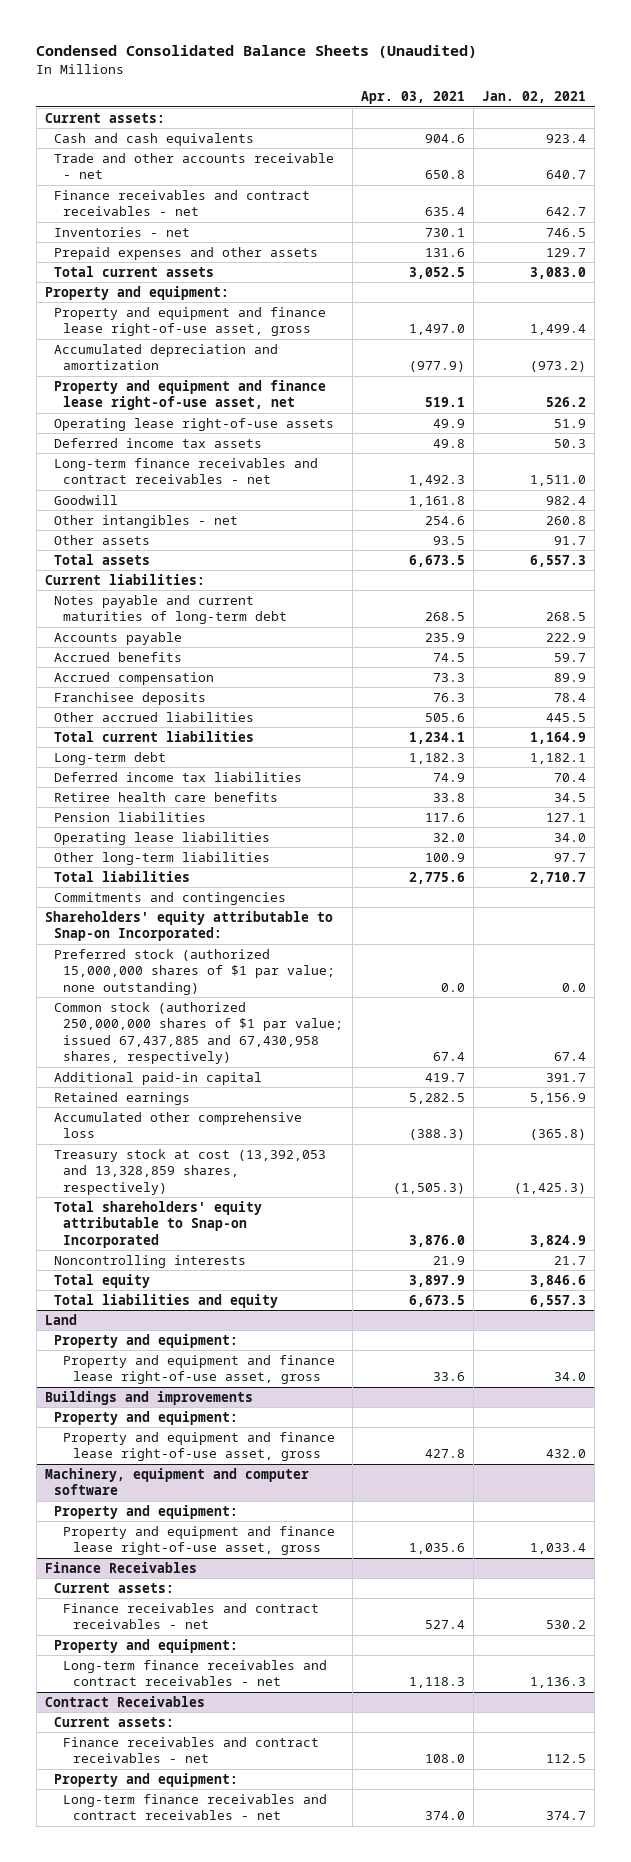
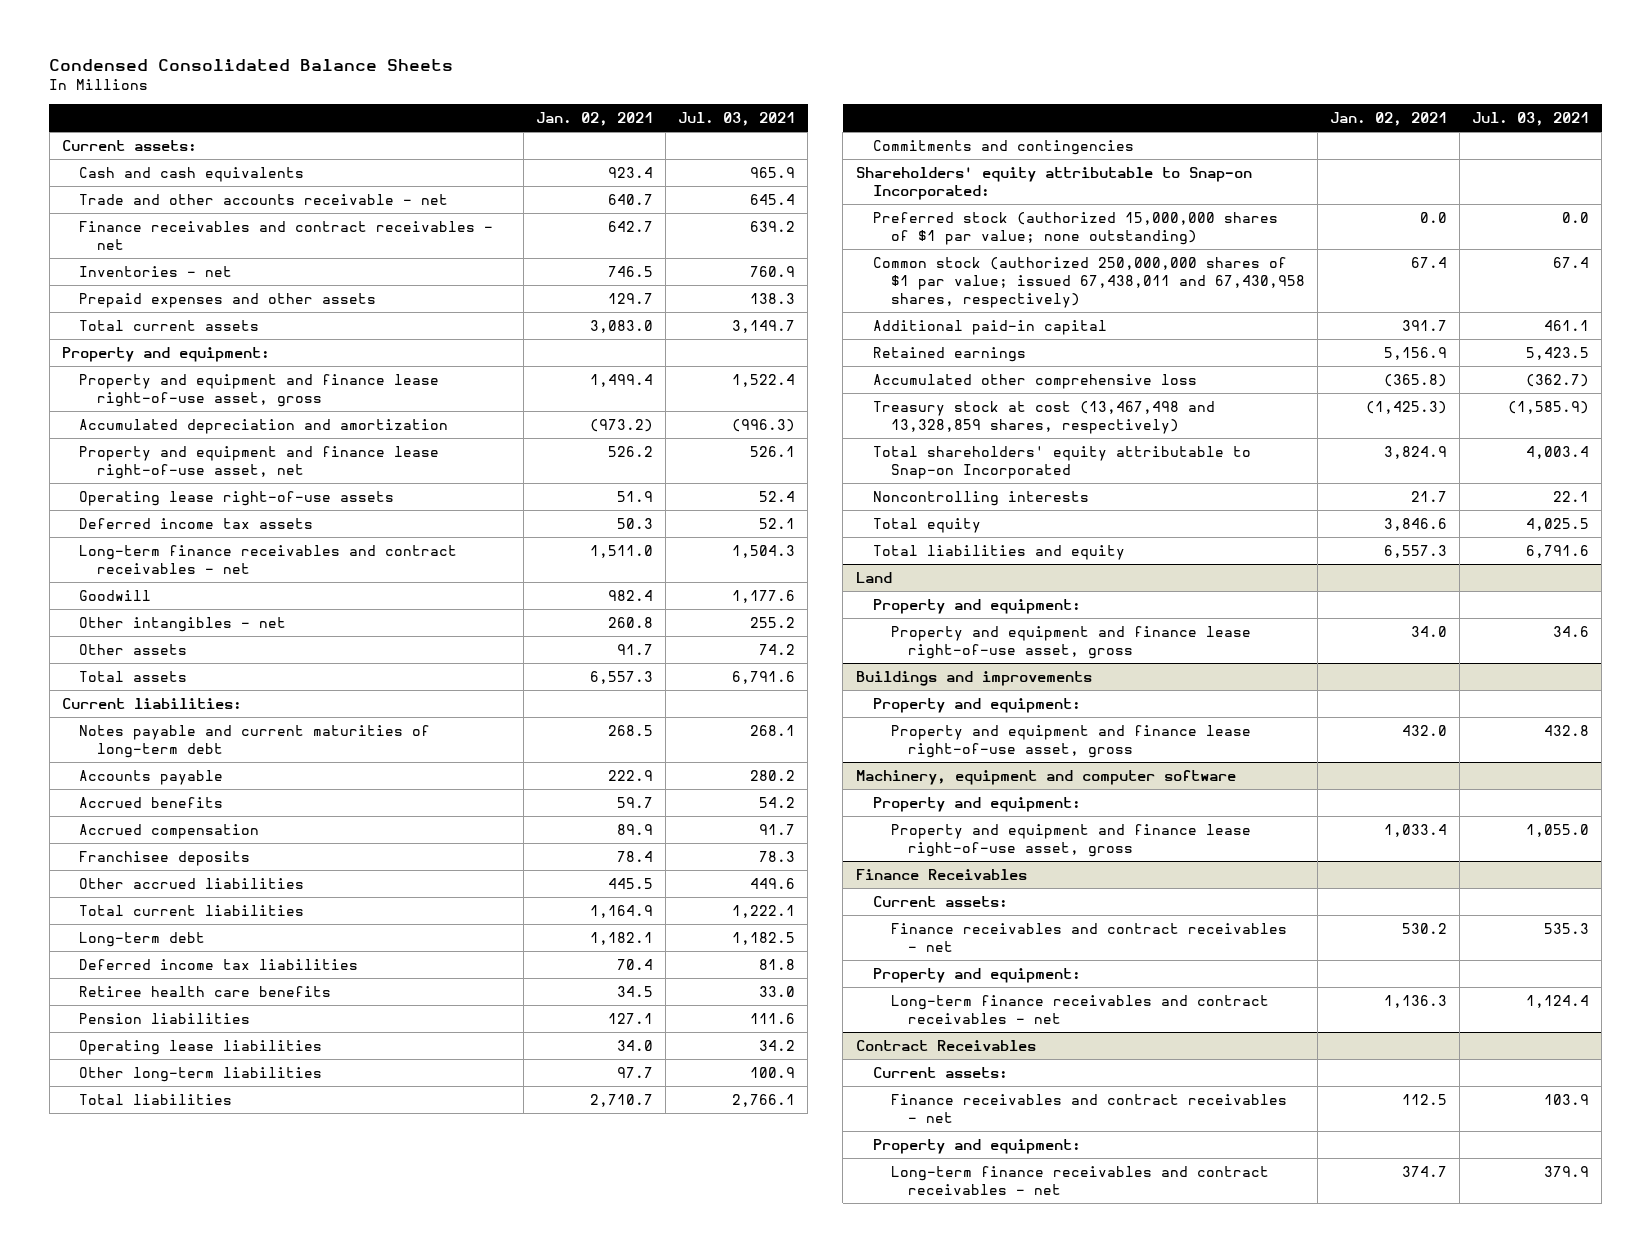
[36,45,478,59] Condensed Consolidated Balance Sheets (Unaudited) -> [49,58,454,71] Condensed Consolidated Balance Sheets
[360,91,465,105] Apr. 03, 2021 -> none
none -> [678,111,796,126] Jul. 03, 2021
[54,1001,344,1065] Common stock (authorized 250,000,000 shares of $1 par value; issued 67,437,885 and 67,430,958 shares, respectively) -> [873,256,1305,309] Common stock (authorized 250,000,000 shares of $1 par value; issued 67,438,011 and 67,430,958 shares, respectively)
[54,1148,327,1195] Treasury stock at cost (13,392,053 and 13,328,859 shares, respectively) -> [873,400,1216,434] Treasury stock at cost (13,467,498 and 13,328,859 shares, respectively)

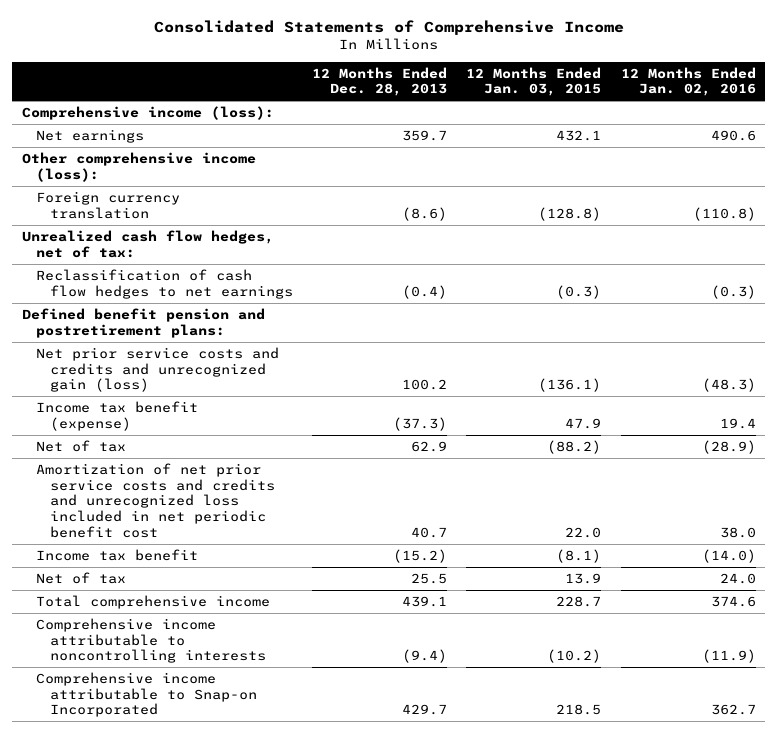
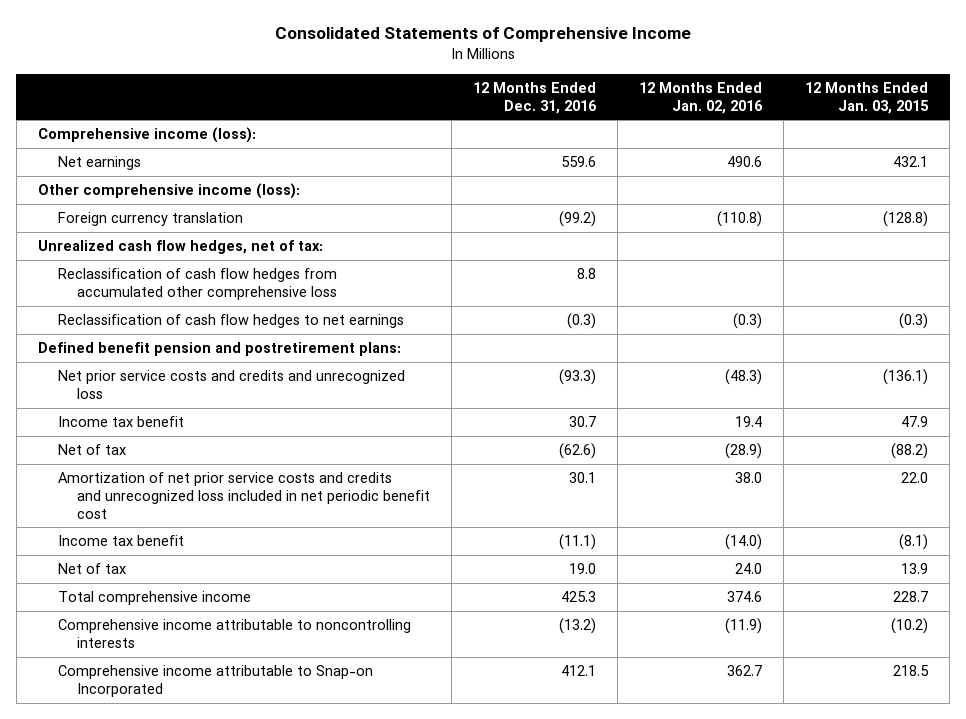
[311,66,447,97] 12 Months Ended Dec. 28, 2013 -> none
none -> [473,81,598,114] 12 Months Ended Dec. 31, 2016
none -> [57,268,338,300] Reclassification of cash flow hedges from accumulated other comprehensive loss
[35,347,279,393] Net prior service costs and credits and unrecognized gain (loss) -> [57,370,405,399] Net prior service costs and credits and unrecognized loss
[35,401,198,431] Income tax benefit (expense) -> [57,416,184,428] Income tax benefit

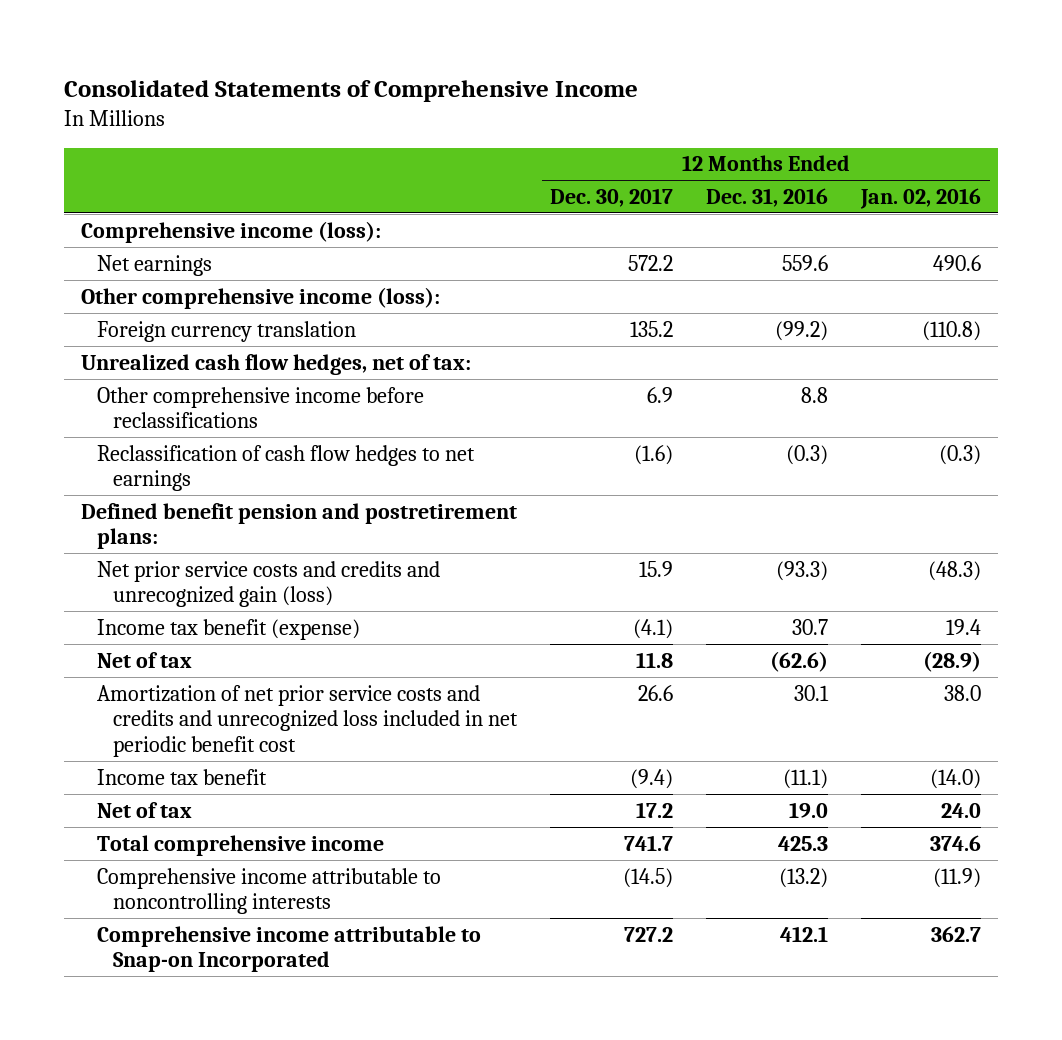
[805,81,930,114] 12 Months Ended Jan. 03, 2015 -> none
none -> [550,187,674,207] Dec. 30, 2017
[57,268,338,300] Reclassification of cash flow hedges from accumulated other comprehensive loss -> [96,386,424,429] Other comprehensive income before reclassifications
[57,370,405,399] Net prior service costs and credits and unrecognized loss -> [96,560,440,608] Net prior service costs and credits and unrecognized gain (loss)
[57,416,184,428] Income tax benefit -> [96,618,360,640] Income tax benefit (expense)

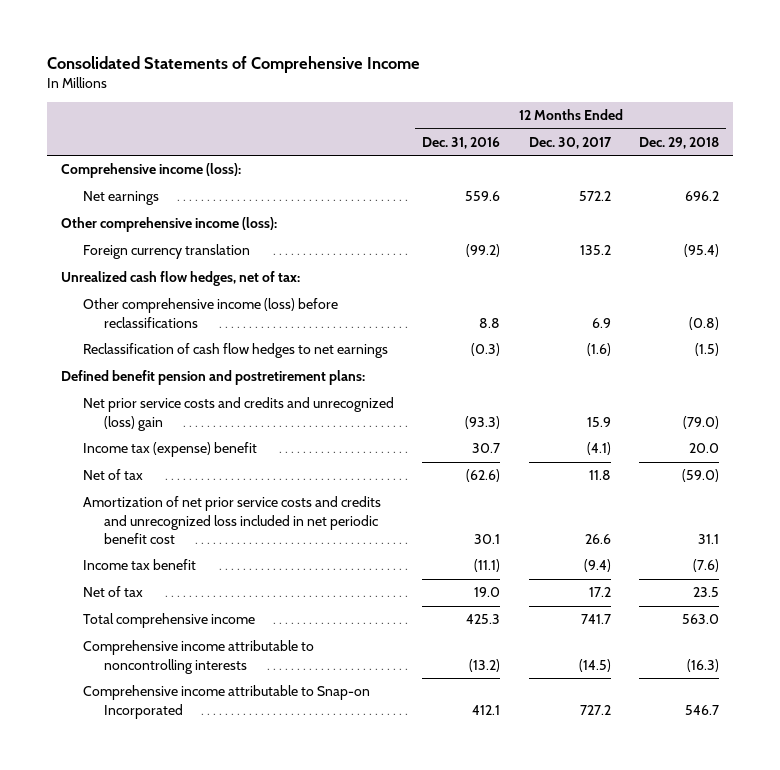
[860,187,982,209] Jan. 02, 2016 -> none
none -> [639,136,720,149] Dec. 29, 2018
[96,386,424,429] Other comprehensive income before reclassifications -> [82,298,338,328] Other comprehensive income (loss) before reclassifications
[96,560,440,608] Net prior service costs and credits and unrecognized gain (loss) -> [82,397,394,431] Net prior service costs and credits and unrecognized (loss) gain
[96,618,360,640] Income tax benefit (expense) -> [82,442,257,458] Income tax (expense) benefit

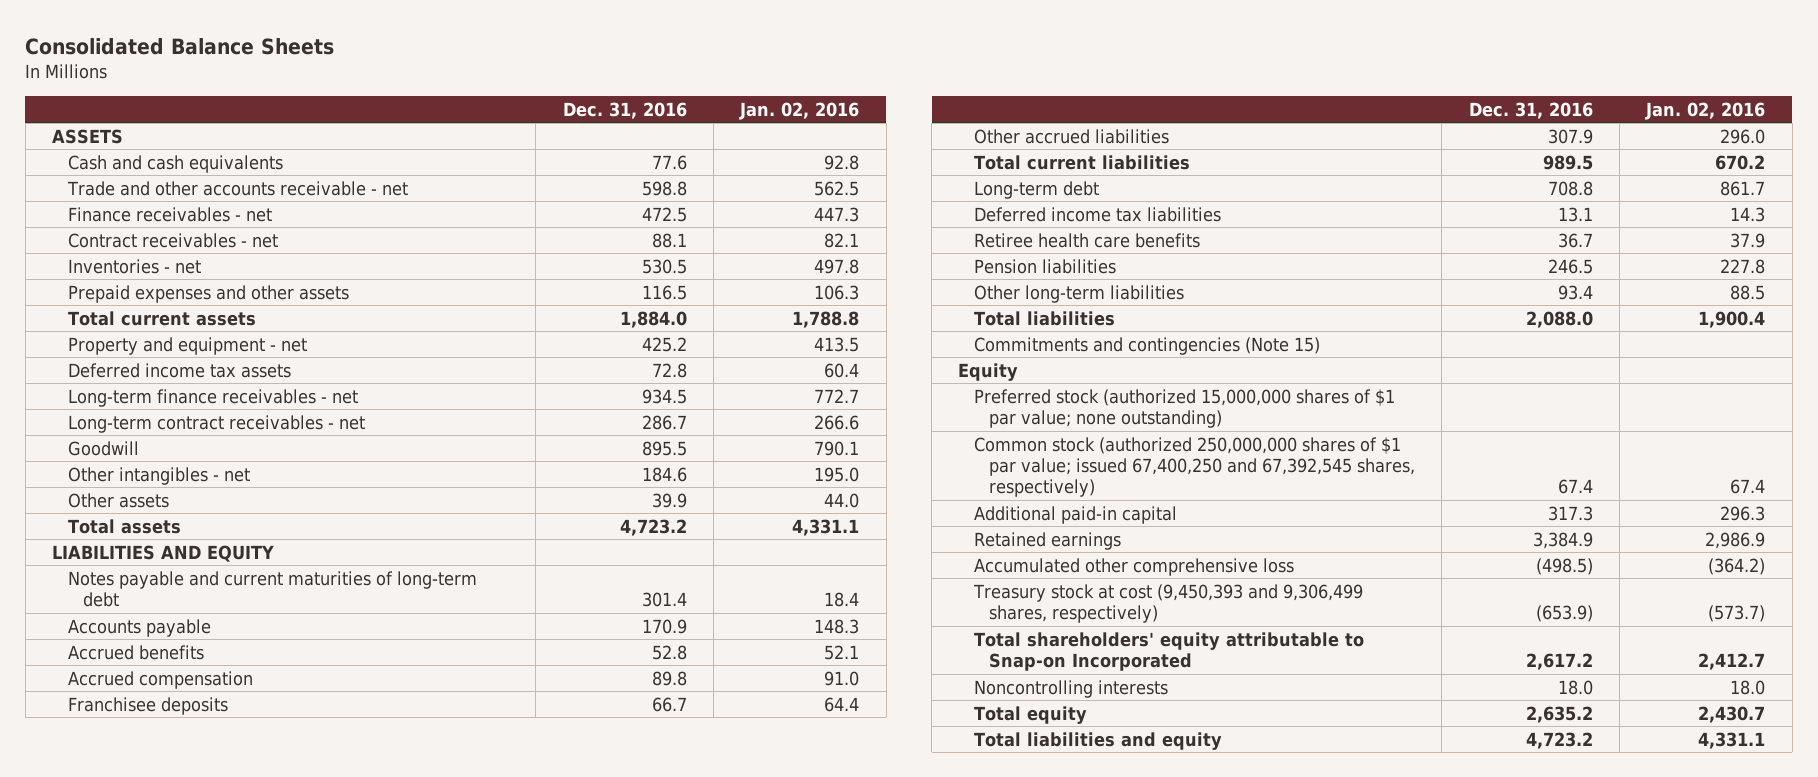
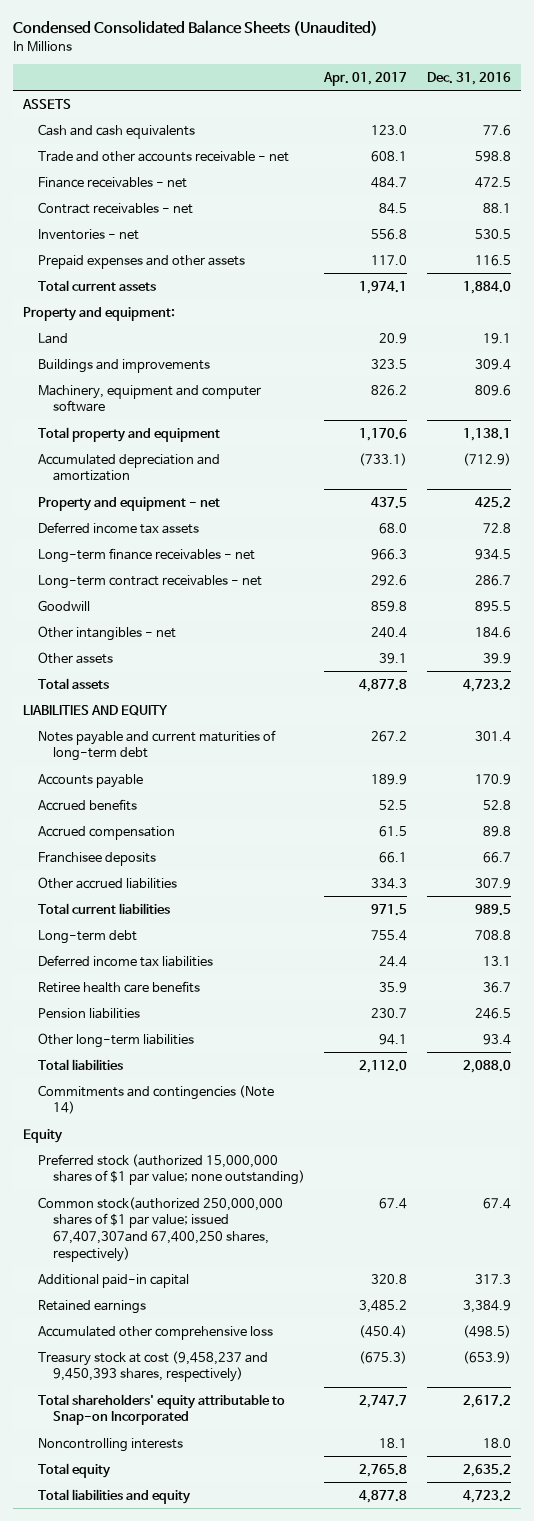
[25,37,335,55] Consolidated Balance Sheets -> [13,20,379,37] Condensed Consolidated Balance Sheets (Unaudited)
[739,101,860,120] Jan. 02, 2016 -> none
none -> [323,71,408,86] Apr. 01, 2017
none -> [22,306,175,321] Property and equipment:
none -> [37,332,68,344] Land
none -> [37,358,210,373] Buildings and improvements
none -> [37,384,261,413] Machinery, equipment and computer software
none -> [37,426,220,442] Total property and equipment
none -> [37,453,220,482] Accumulated depreciation and amortization
[973,336,1320,355] Commitments and contingencies (Note 15) -> [37,1084,274,1115] Commitments and contingencies (Note 14)
[973,436,1415,498] Common stock (authorized 250,000,000 shares of $1 par value; issued 67,400,250 and 67,392,545 shares, respectively) -> [37,1196,283,1262] Common stock(authorized 250,000,000 shares of $1 par value; issued 67,407,307and 67,400,250 shares, respectively)
[972,583,1363,624] Treasury stock at cost (9,450,393 and 9,306,499 shares, respectively) -> [37,1350,268,1383] Treasury stock at cost (9,458,237 and 9,450,393 shares, respectively)

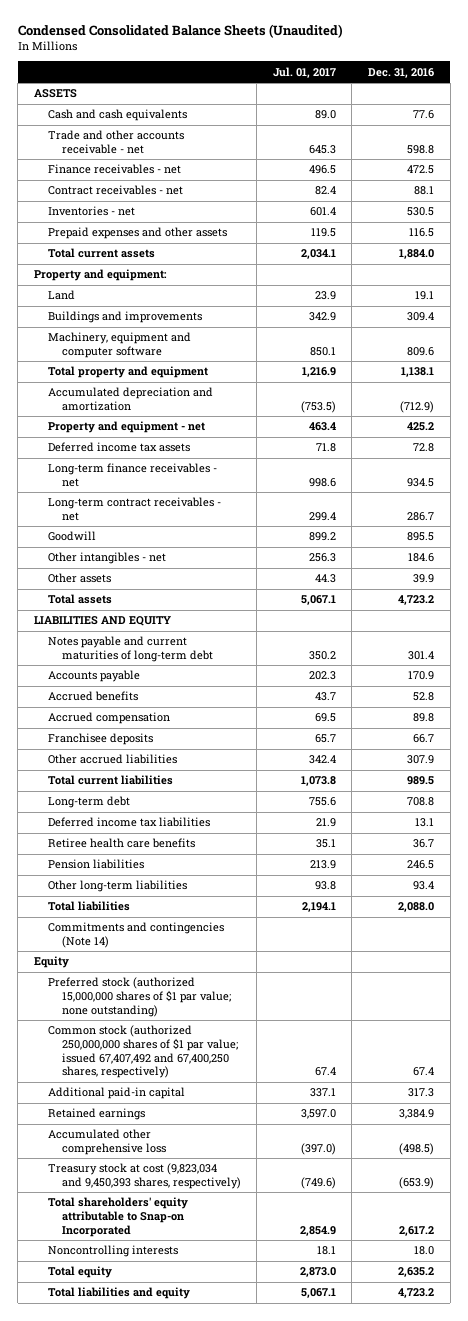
[323,71,408,86] Apr. 01, 2017 -> none
none -> [272,66,336,78] Jul. 01, 2017
[37,1196,283,1262] Common stock(authorized 250,000,000 shares of $1 par value; issued 67,407,307and 67,400,250 shares, respectively) -> [47,1025,238,1079] Common stock (authorized 250,000,000 shares of $1 par value; issued 67,407,492 and 67,400,250 shares, respectively)
[37,1350,268,1383] Treasury stock at cost (9,458,237 and 9,450,393 shares, respectively) -> [47,1163,241,1190] Treasury stock at cost (9,823,034 and 9,450,393 shares, respectively)

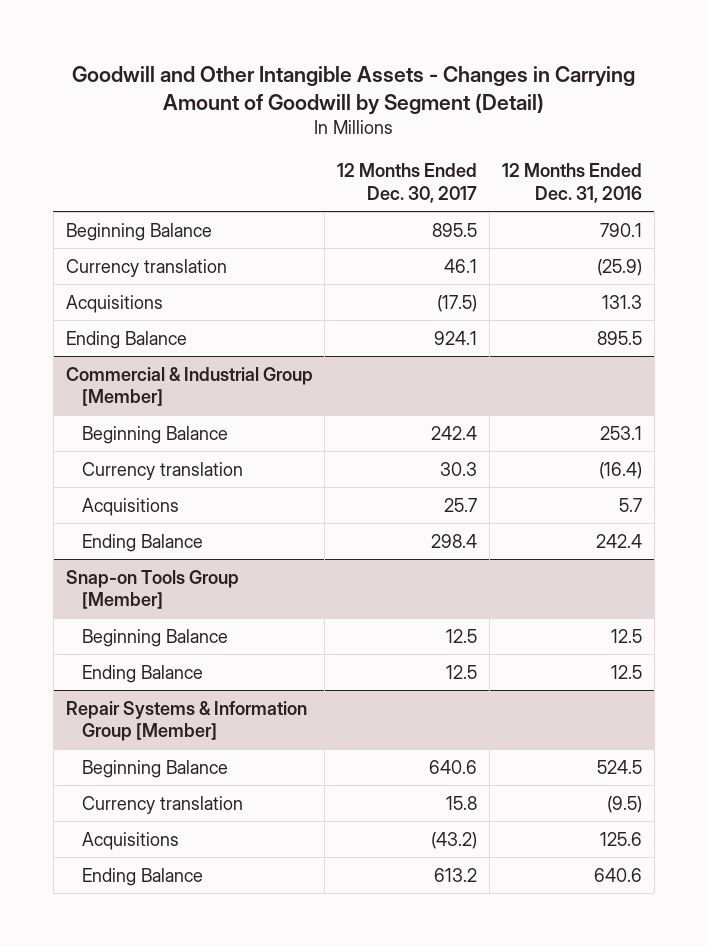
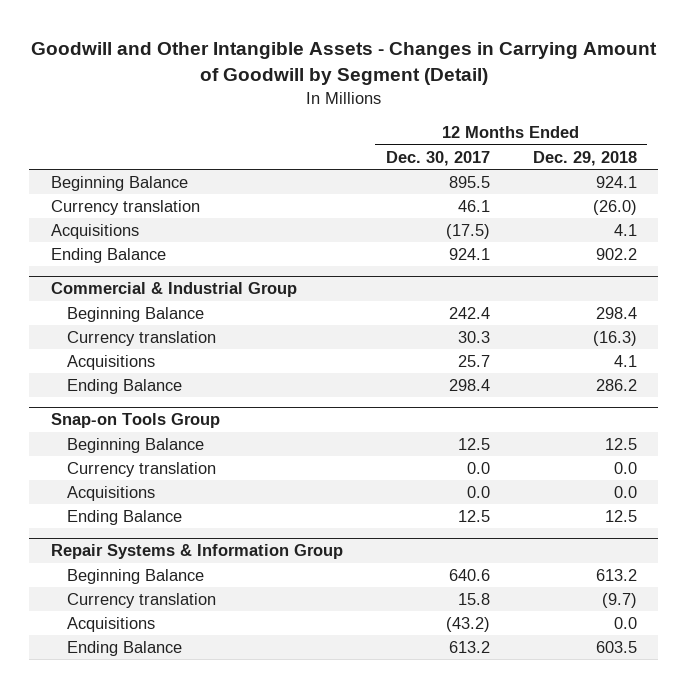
[501,163,642,203] 12 Months Ended Dec. 31, 2016 -> none
none -> [532,150,637,166] Dec. 29, 2018
[65,366,313,407] Commercial & Industrial Group [Member] -> [50,282,297,298] Commercial & Industrial Group
[65,569,239,610] Snap-on Tools Group [Member] -> [50,413,220,429] Snap-on Tools Group
none -> [67,461,217,477] Currency translation
none -> [67,485,156,501] Acquisitions
[65,700,307,742] Repair Systems & Information Group [Member] -> [50,544,343,560] Repair Systems & Information Group

